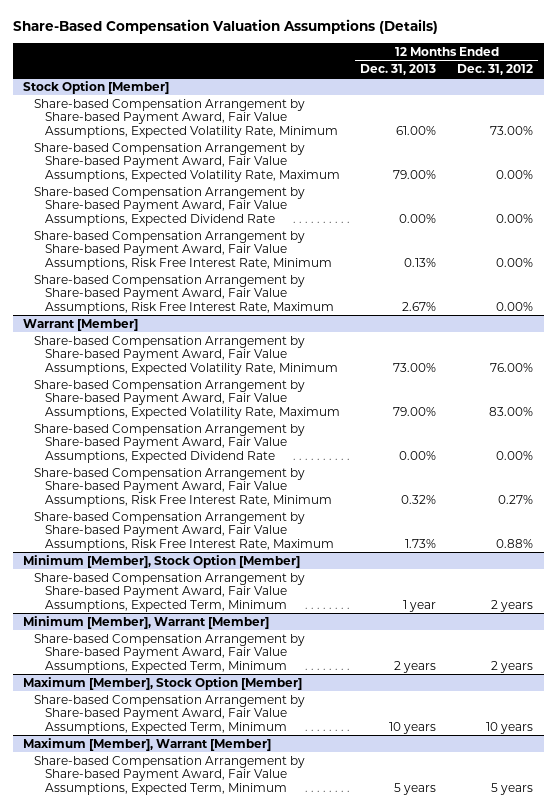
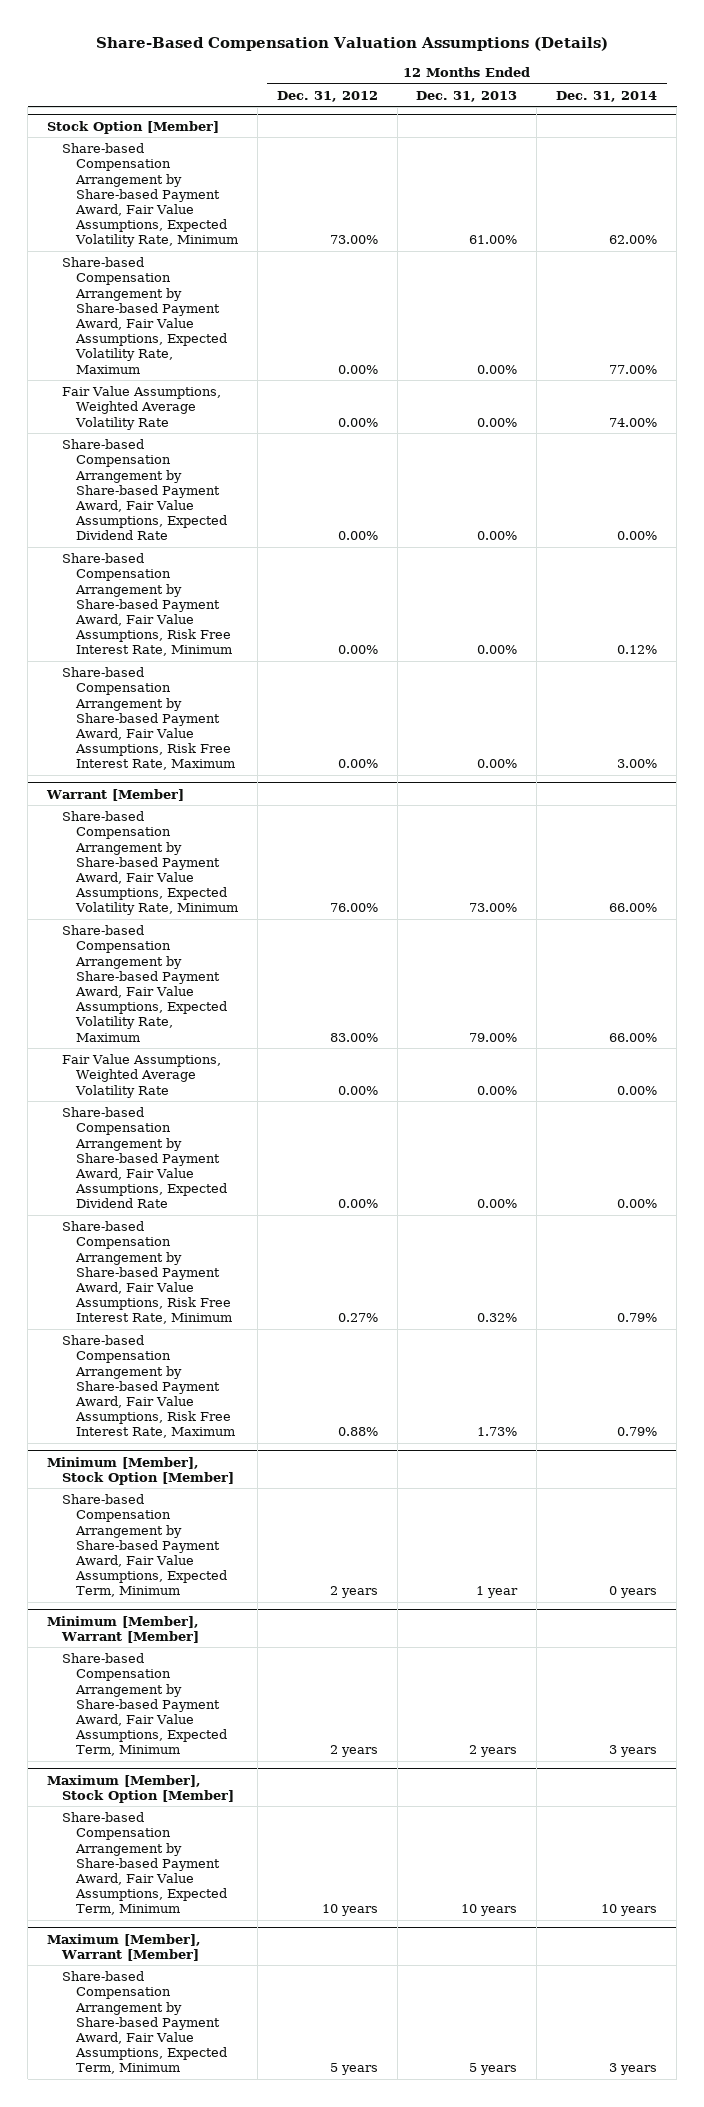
none -> [556,90,658,102] Dec. 31, 2014
[393,169,437,179] 79.00% -> [477,364,518,374] 0.00%
none -> [61,386,221,430] Fair Value Assumptions, Weighted Average Volatility Rate
[404,257,437,267] 0.13% -> [477,645,518,655] 0.00%
[402,301,437,311] 2.67% -> [477,759,518,769] 0.00%
none -> [61,1054,221,1098] Fair Value Assumptions, Weighted Average Volatility Rate

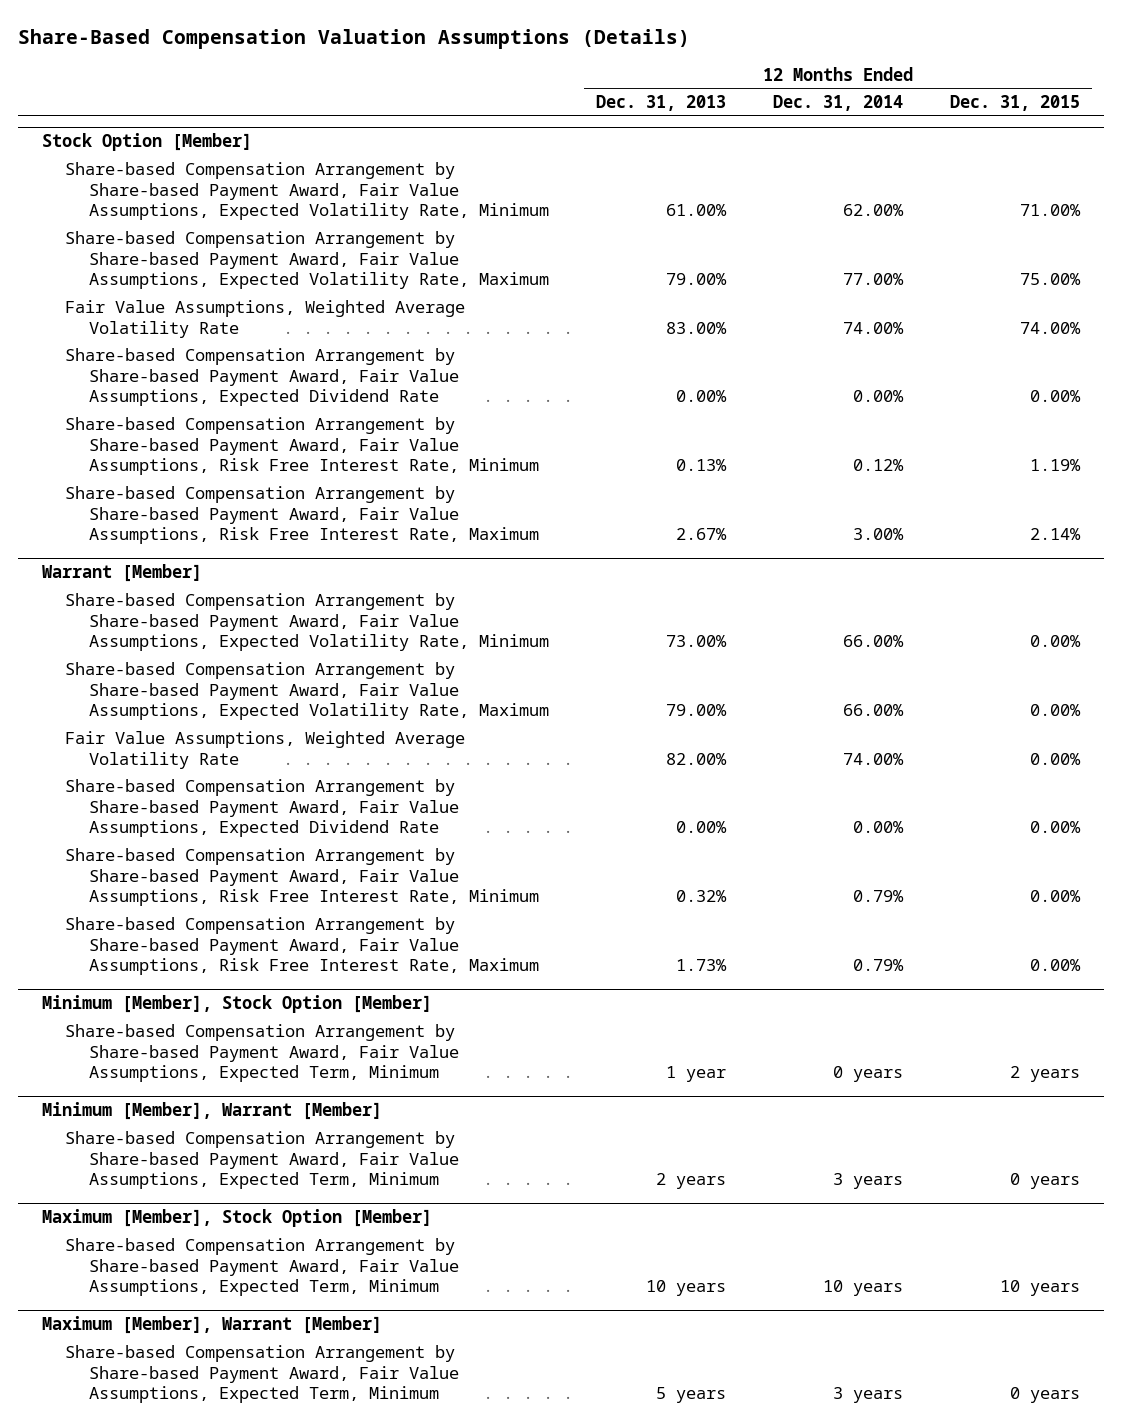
[276,90,378,102] Dec. 31, 2012 -> none
none -> [950,95,1081,112] Dec. 31, 2015
[477,364,518,374] 0.00% -> [666,273,728,286] 79.00%
[477,417,518,427] 0.00% -> [666,321,728,334] 83.00%
[477,645,518,655] 0.00% -> [676,459,728,472] 0.13%
[477,759,518,769] 0.00% -> [676,528,728,541] 2.67%
[477,1085,518,1095] 0.00% -> [666,752,728,765] 82.00%
[617,1085,658,1095] 0.00% -> [843,752,905,765] 74.00%

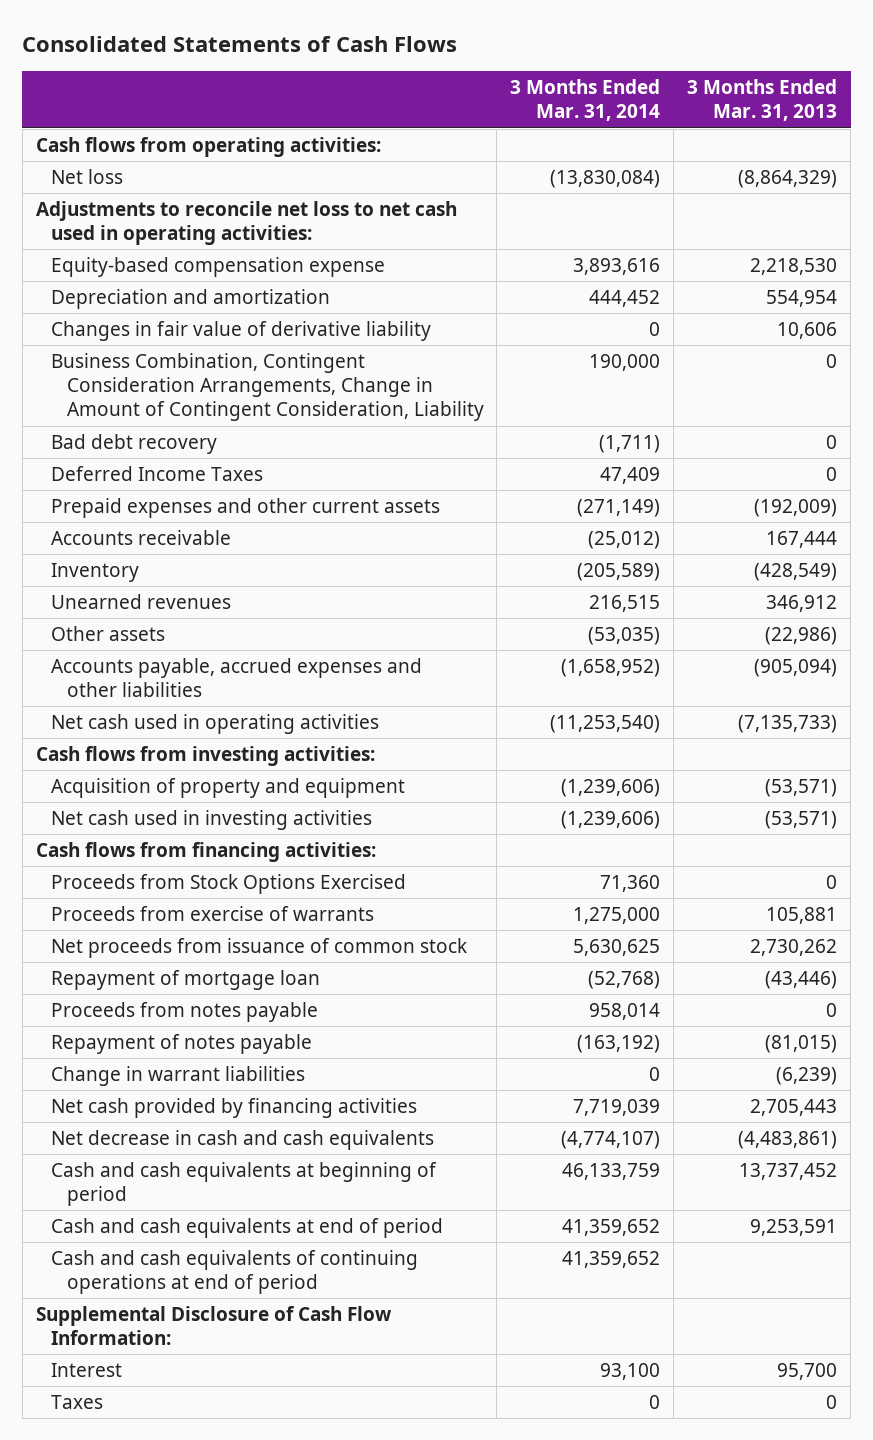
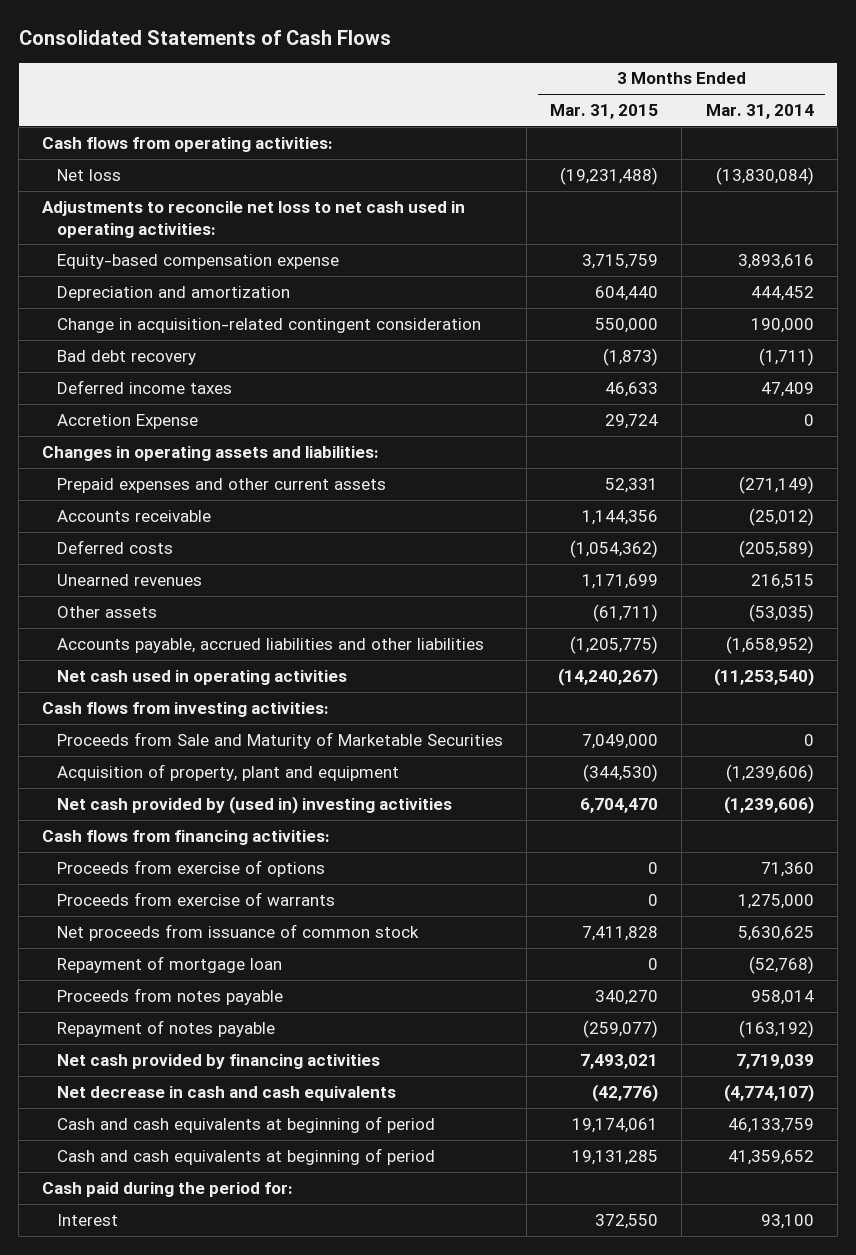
[687,79,838,122] 3 Months Ended Mar. 31, 2013 -> none
none -> [550,104,659,120] Mar. 31, 2015
[51,321,432,342] Changes in fair value of derivative liability -> none
[51,353,484,422] Business Combination, Contingent Consideration Arrangements, Change in Amount of Contingent Consideration, Liability -> [56,317,481,333] Change in acquisition-related contingent consideration
[51,466,264,482] Deferred Income Taxes -> [56,379,232,394] Deferred income taxes
none -> [56,413,198,429] Accretion Expense
none -> [42,445,380,461] Changes in operating assets and liabilities:
[51,563,140,583] Inventory -> [56,539,173,554] Deferred costs
[51,658,423,698] Accounts payable, accrued expenses and other liabilities -> [56,637,484,653] Accounts payable, accrued liabilities and other liabilities
none -> [56,731,503,749] Proceeds from Sale and Maturity of Marketable Securities
[51,778,406,799] Acquisition of property and equipment -> [56,763,399,781] Acquisition of property, plant and equipment
[51,810,373,831] Net cash used in investing activities -> [56,795,452,814] Net cash provided by (used in) investing activities
[51,874,407,895] Proceeds from Stock Options Exercised -> [56,859,325,877] Proceeds from exercise of options
[51,1066,306,1087] Change in warrant liabilities -> none
[51,1218,444,1239] Cash and cash equivalents at end of period -> none
[35,1306,392,1346] Supplemental Disclosure of Cash Flow Information: -> none
[51,1250,419,1295] Cash and cash equivalents of continuing operations at end of period -> [56,1147,435,1165] Cash and cash equivalents at beginning of period
none -> [42,1181,294,1197] Cash paid during the period for:
[51,1395,104,1410] Taxes -> none

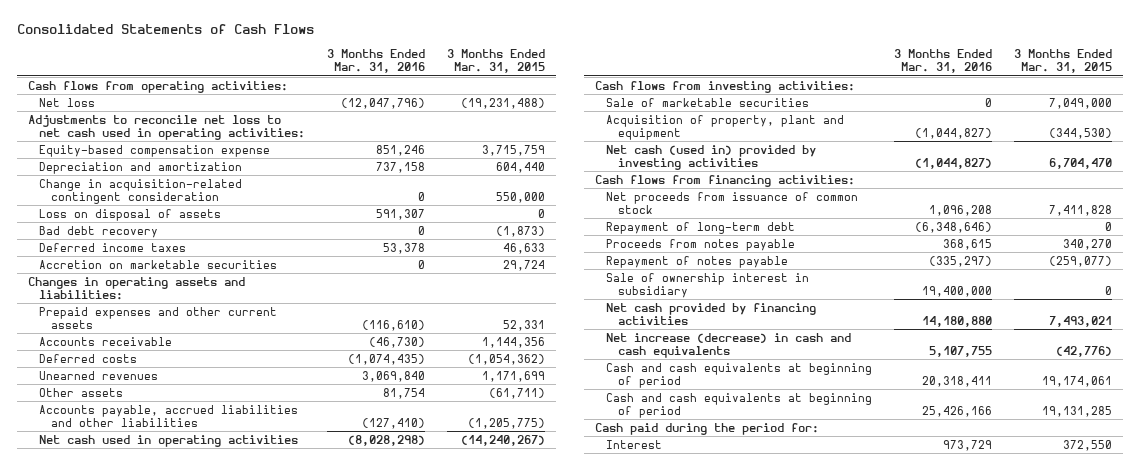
[705,104,814,120] Mar. 31, 2014 -> none
none -> [327,48,426,74] 3 Months Ended Mar. 31, 2016
none -> [39,208,222,221] Loss on disposal of assets
[56,413,198,429] Accretion Expense -> [39,259,278,269] Accretion on marketable securities
[56,731,503,749] Proceeds from Sale and Maturity of Marketable Securities -> [606,97,810,107] Sale of marketable securities
[56,795,452,814] Net cash provided by (used in) investing activities -> [606,144,817,171] Net cash (used in) provided by investing activities
[56,859,325,877] Proceeds from exercise of options -> none
[56,891,335,906] Proceeds from exercise of warrants -> none
[56,955,282,973] Repayment of mortgage loan -> none
none -> [606,221,796,234] Repayment of long-term debt
none -> [606,272,810,299] Sale of ownership interest in subsidiary
[56,1085,396,1101] Net decrease in cash and cash equivalents -> [606,332,852,359] Net increase (decrease) in cash and cash equivalents

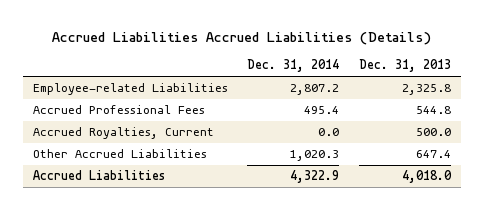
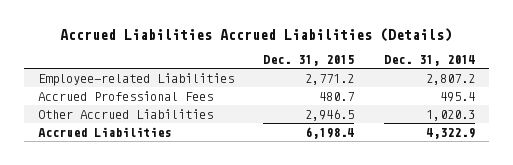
[359,59,452,73] Dec. 31, 2013 -> none
none -> [263,55,355,67] Dec. 31, 2015
[32,127,214,140] Accrued Royalties, Current -> none

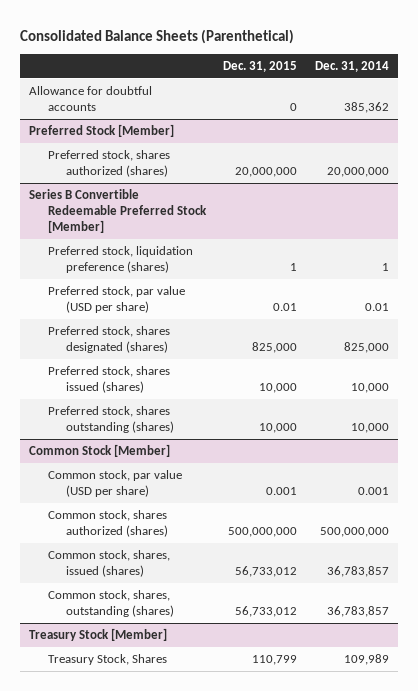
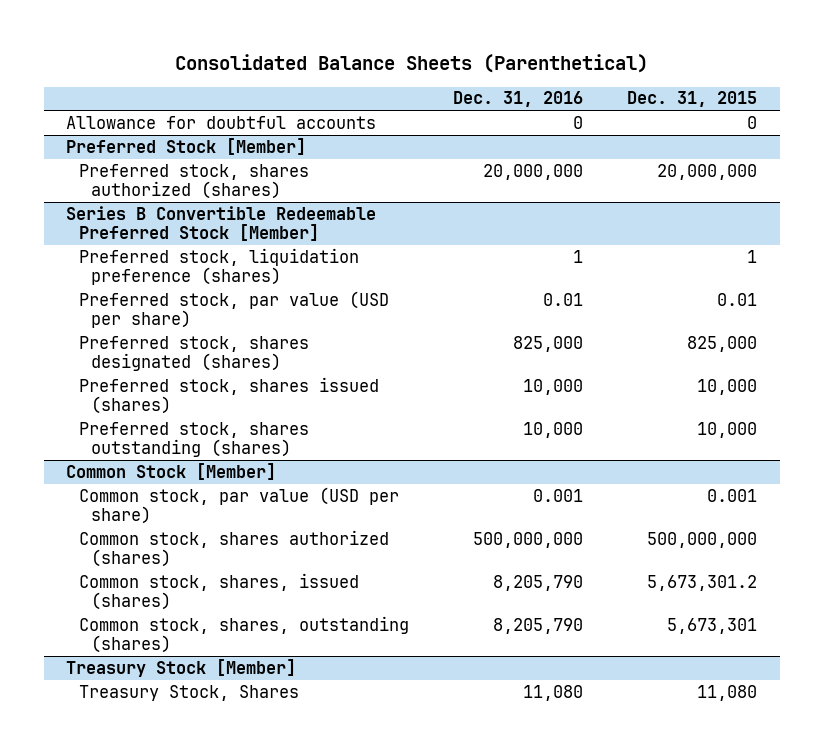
[314,60,389,72] Dec. 31, 2014 -> none
none -> [453,91,584,108] Dec. 31, 2016
[235,566,298,578] 56,733,012 -> [647,574,758,591] 5,673,301.2
[235,606,298,618] 56,733,012 -> [667,617,758,634] 5,673,301
[252,655,298,666] 110,799 -> [697,684,758,701] 11,080

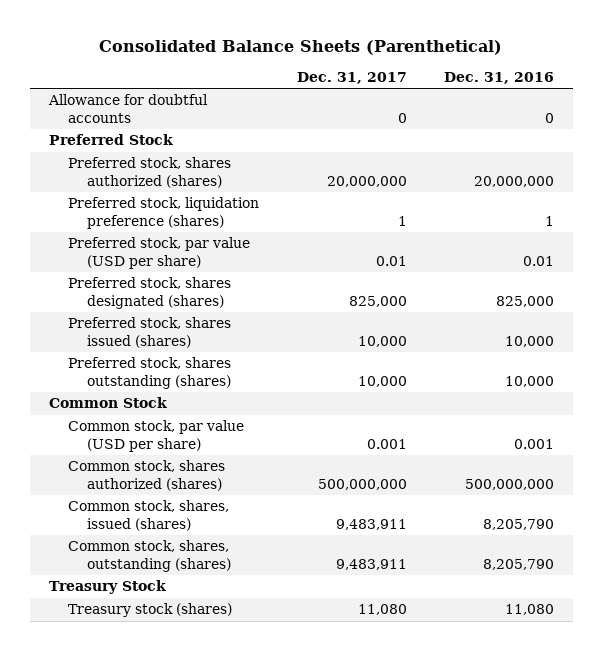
[627,91,758,108] Dec. 31, 2015 -> none
none -> [296,72,407,85] Dec. 31, 2017
[66,137,307,155] Preferred Stock [Member] -> none
none -> [48,134,173,146] Preferred Stock
[66,205,377,242] Series B Convertible Redeemable Preferred Stock [Member] -> none
[66,462,277,480] Common Stock [Member] -> none
none -> [48,397,167,409] Common Stock
[66,658,297,677] Treasury Stock [Member] -> none
none -> [48,580,166,595] Treasury Stock
[78,684,299,701] Treasury Stock, Shares -> [67,603,232,618] Treasury stock (shares)

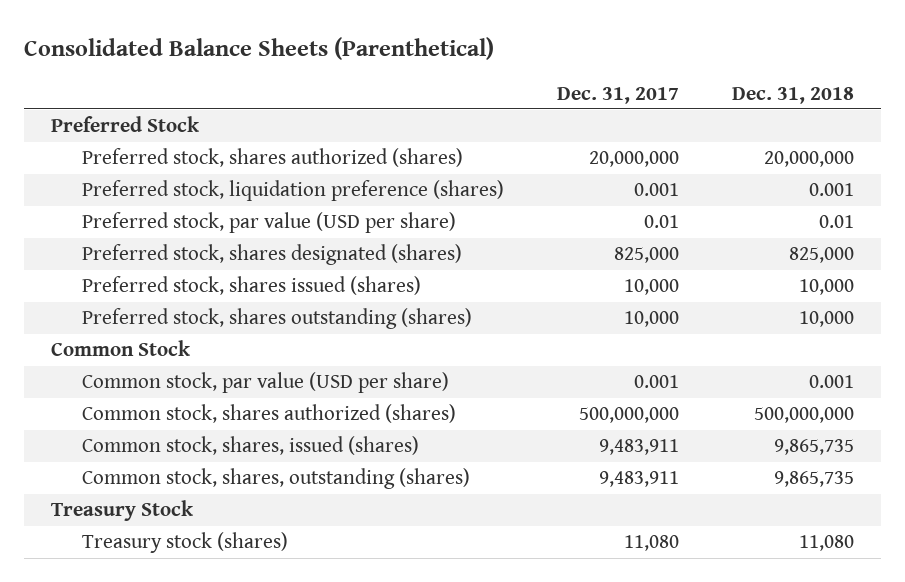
[444,72,555,85] Dec. 31, 2016 -> none
none -> [732,86,855,104] Dec. 31, 2018
[47,94,208,123] Allowance for doubtful accounts -> none
[397,215,407,226] 1 -> [634,183,680,197] 0.001

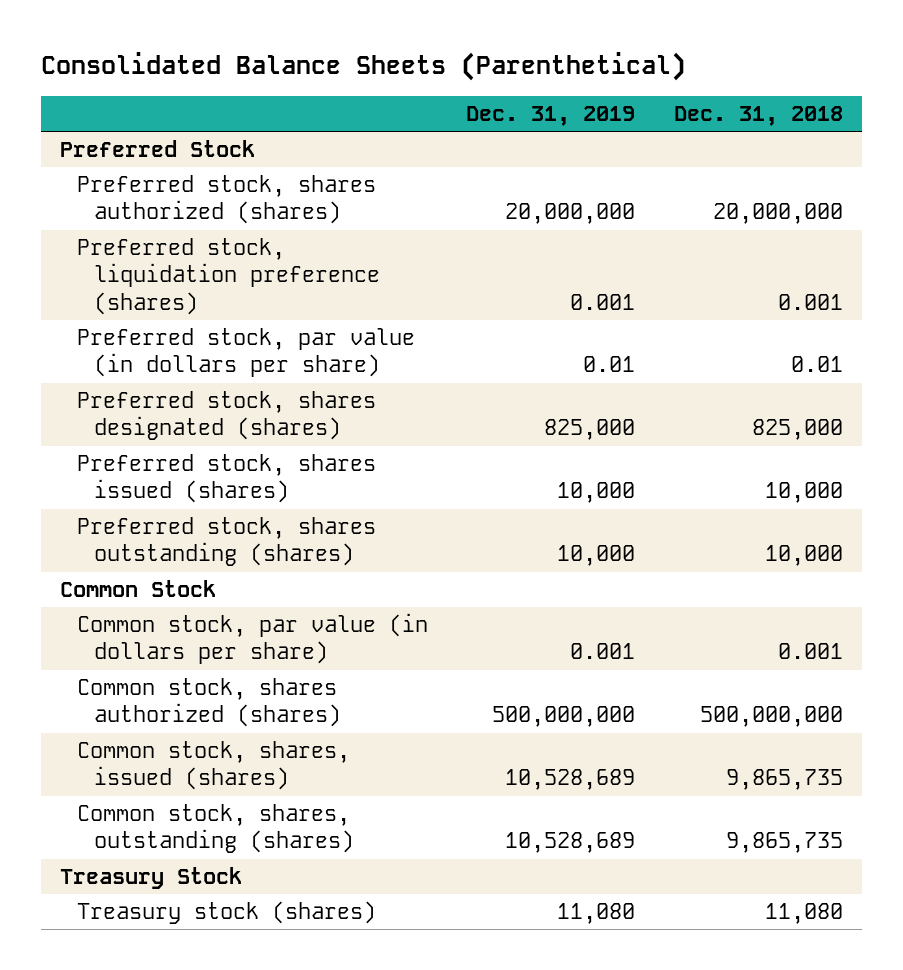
[557,86,680,104] Dec. 31, 2017 -> none
none -> [466,105,636,126] Dec. 31, 2019
[82,212,457,234] Preferred stock, par value (USD per share) -> [77,328,416,378] Preferred stock, par value (in dollars per share)
[82,372,450,394] Common stock, par value (USD per share) -> [77,613,429,665] Common stock, par value (in dollars per share)

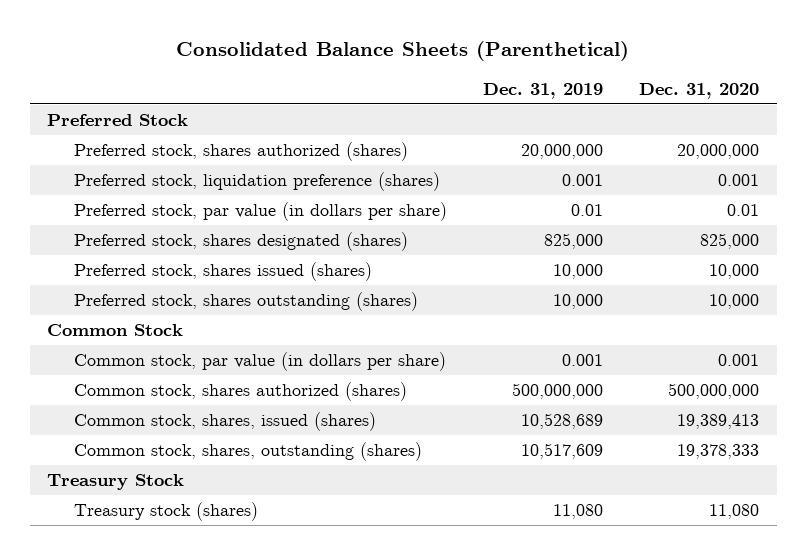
[673,105,843,126] Dec. 31, 2018 -> none
none -> [638,82,759,99] Dec. 31, 2020
[505,832,636,854] 10,528,689 -> [520,443,603,460] 10,517,609

